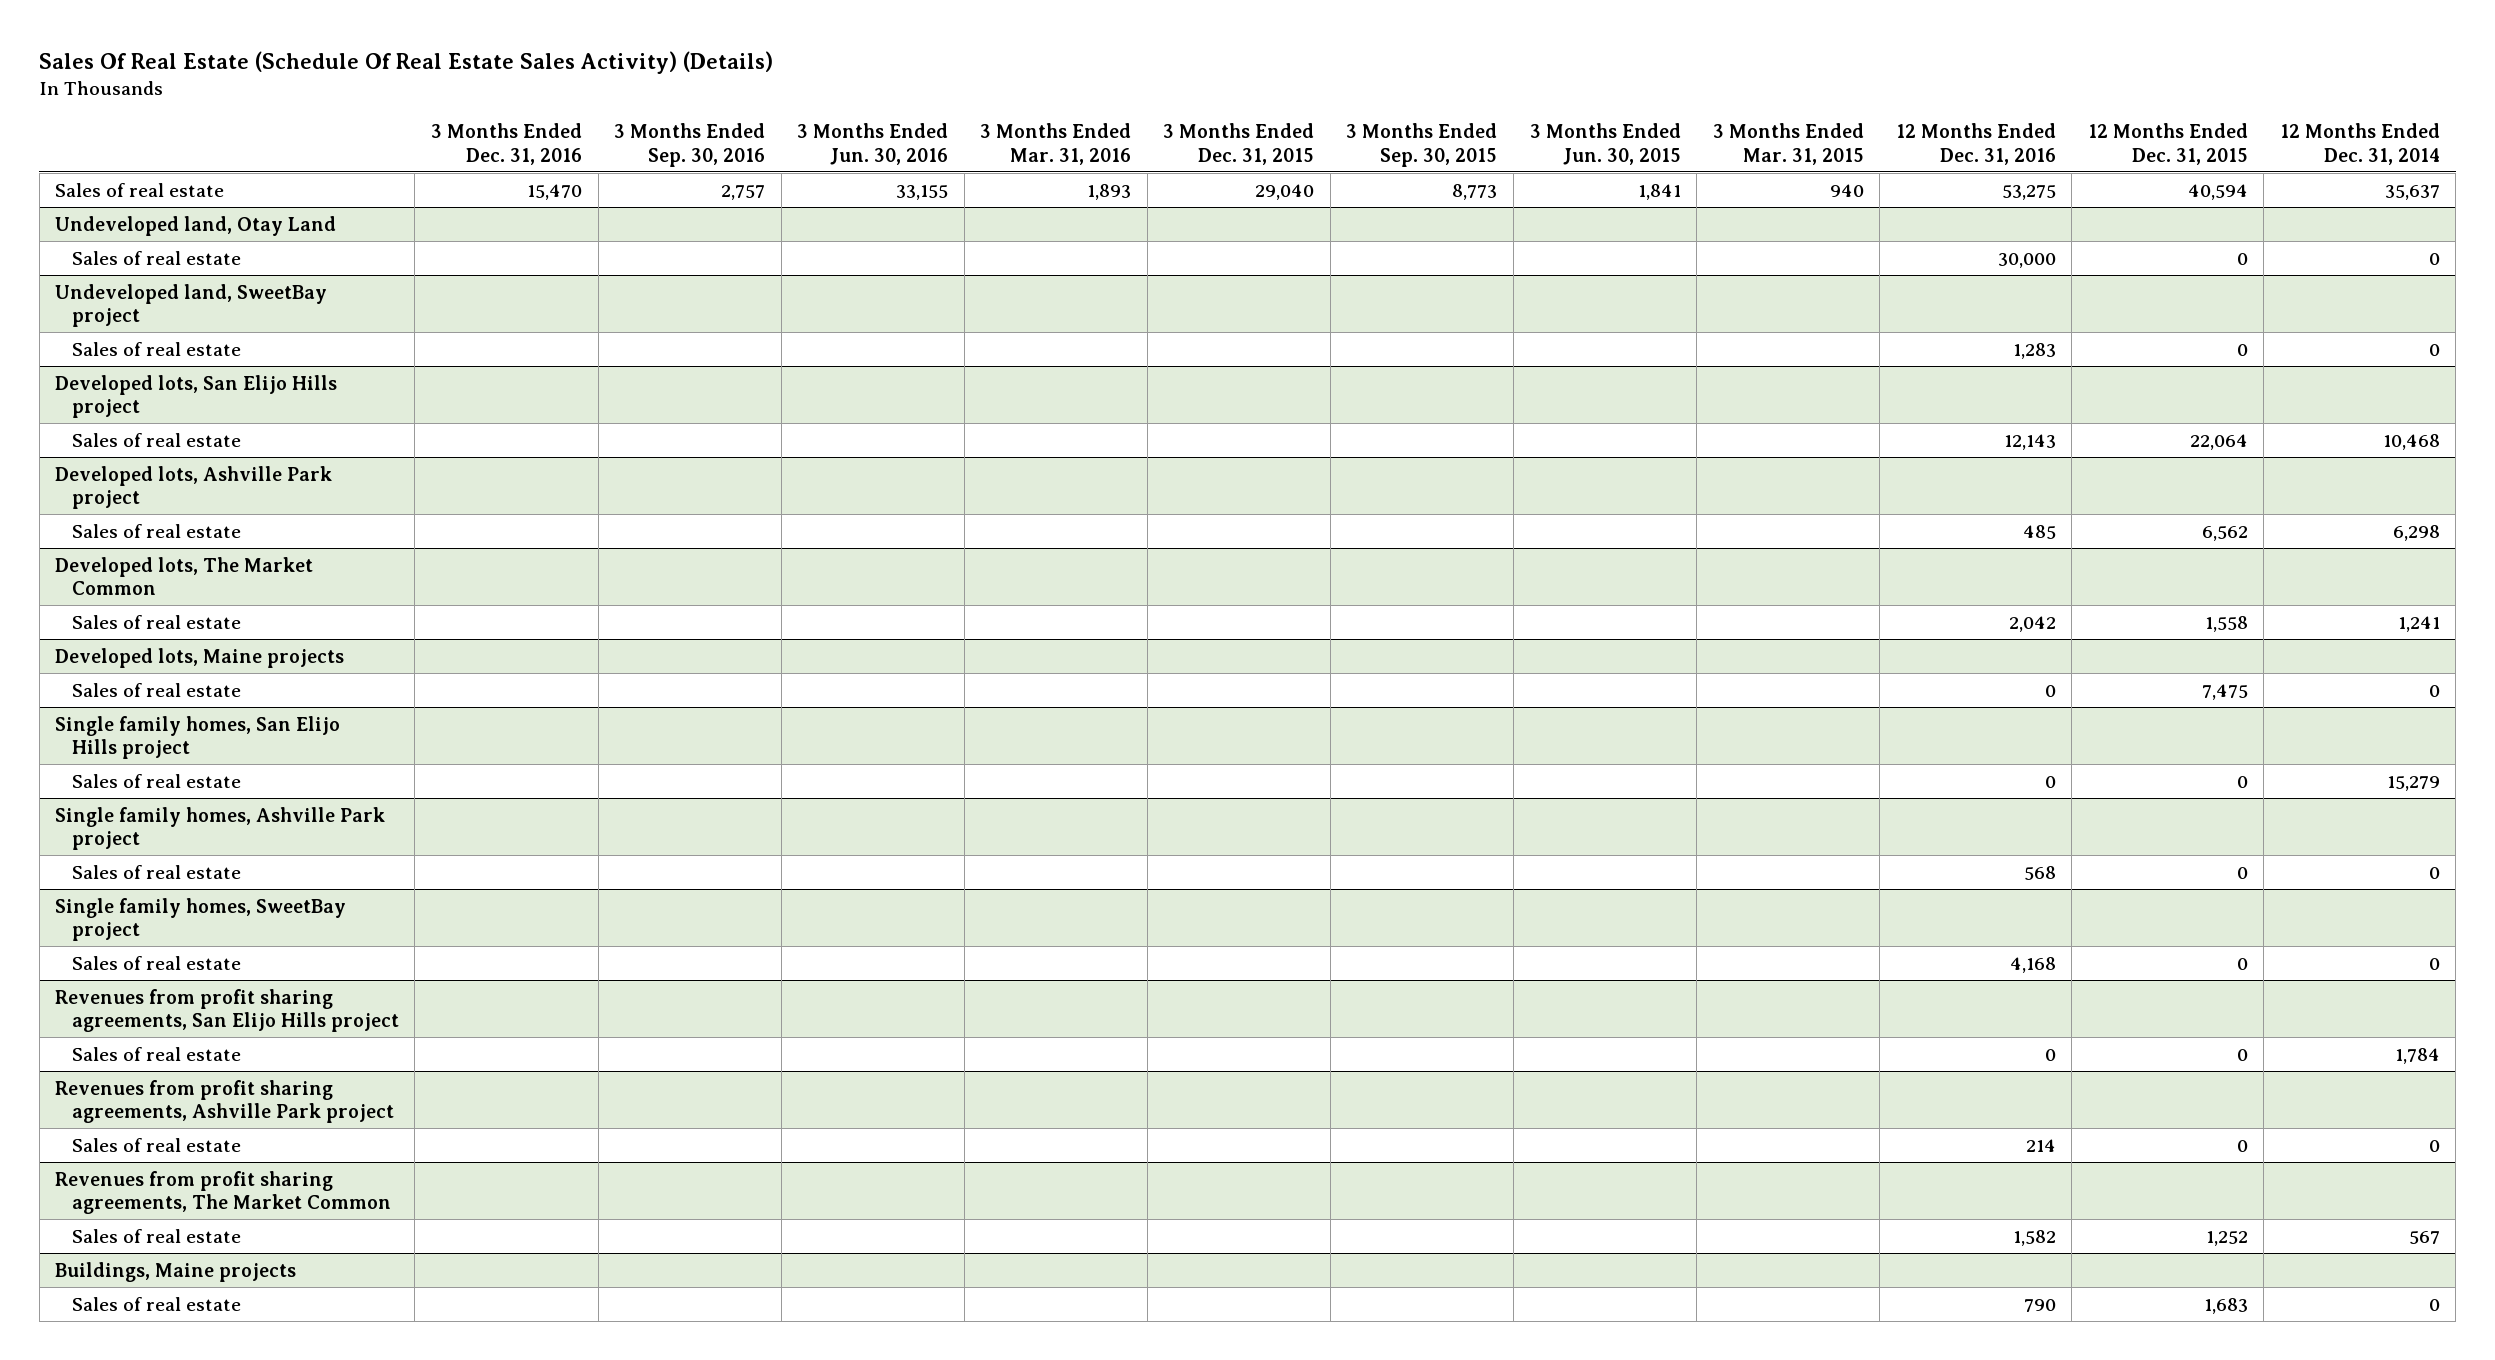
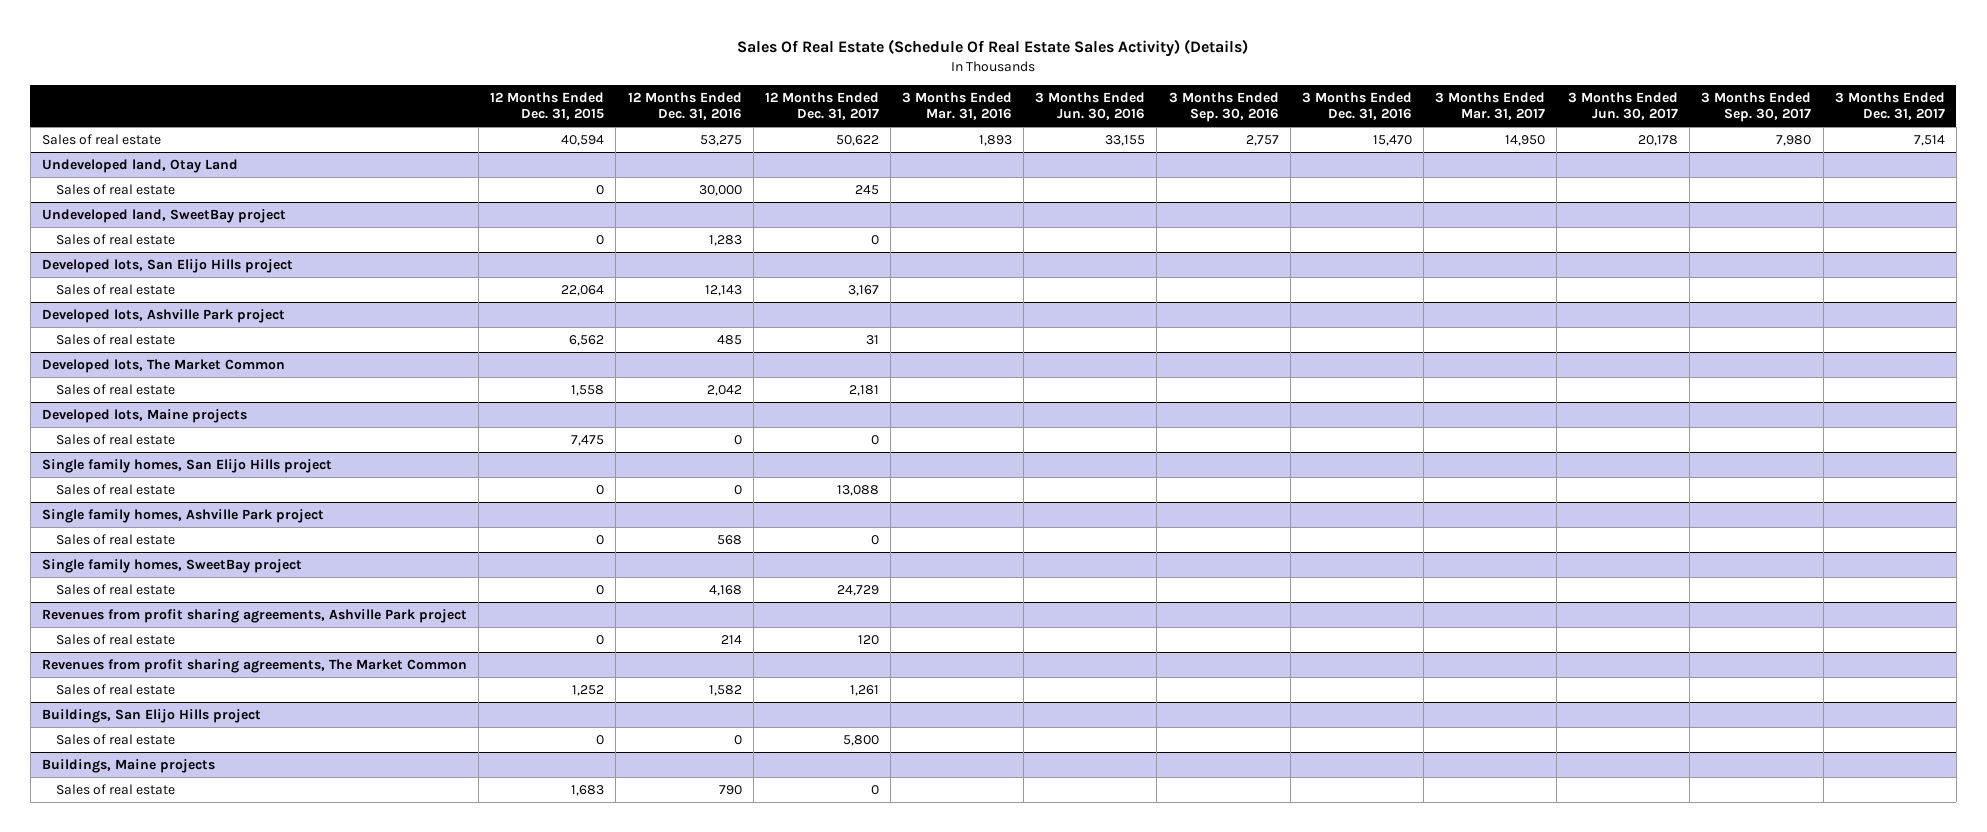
[1163,123,1315,165] 3 Months Ended Dec. 31, 2015 -> none
[1346,123,1498,167] 3 Months Ended Sep. 30, 2015 -> none
[1529,123,1681,165] 3 Months Ended Jun. 30, 2015 -> none
[1712,123,1864,165] 3 Months Ended Mar. 31, 2015 -> none
[2279,123,2440,165] 12 Months Ended Dec. 31, 2014 -> none
none -> [764,92,879,121] 12 Months Ended Dec. 31, 2017
none -> [1434,92,1545,121] 3 Months Ended Mar. 31, 2017
none -> [1568,92,1679,121] 3 Months Ended Jun. 30, 2017
none -> [1701,92,1812,123] 3 Months Ended Sep. 30, 2017
none -> [1834,92,1945,121] 3 Months Ended Dec. 31, 2017
[55,988,399,1033] Revenues from profit sharing agreements, San Elijo Hills project -> none
[71,1046,241,1061] Sales of real estate -> none
none -> [42,708,262,723] Buildings, San Elijo Hills project
none -> [55,733,175,745] Sales of real estate

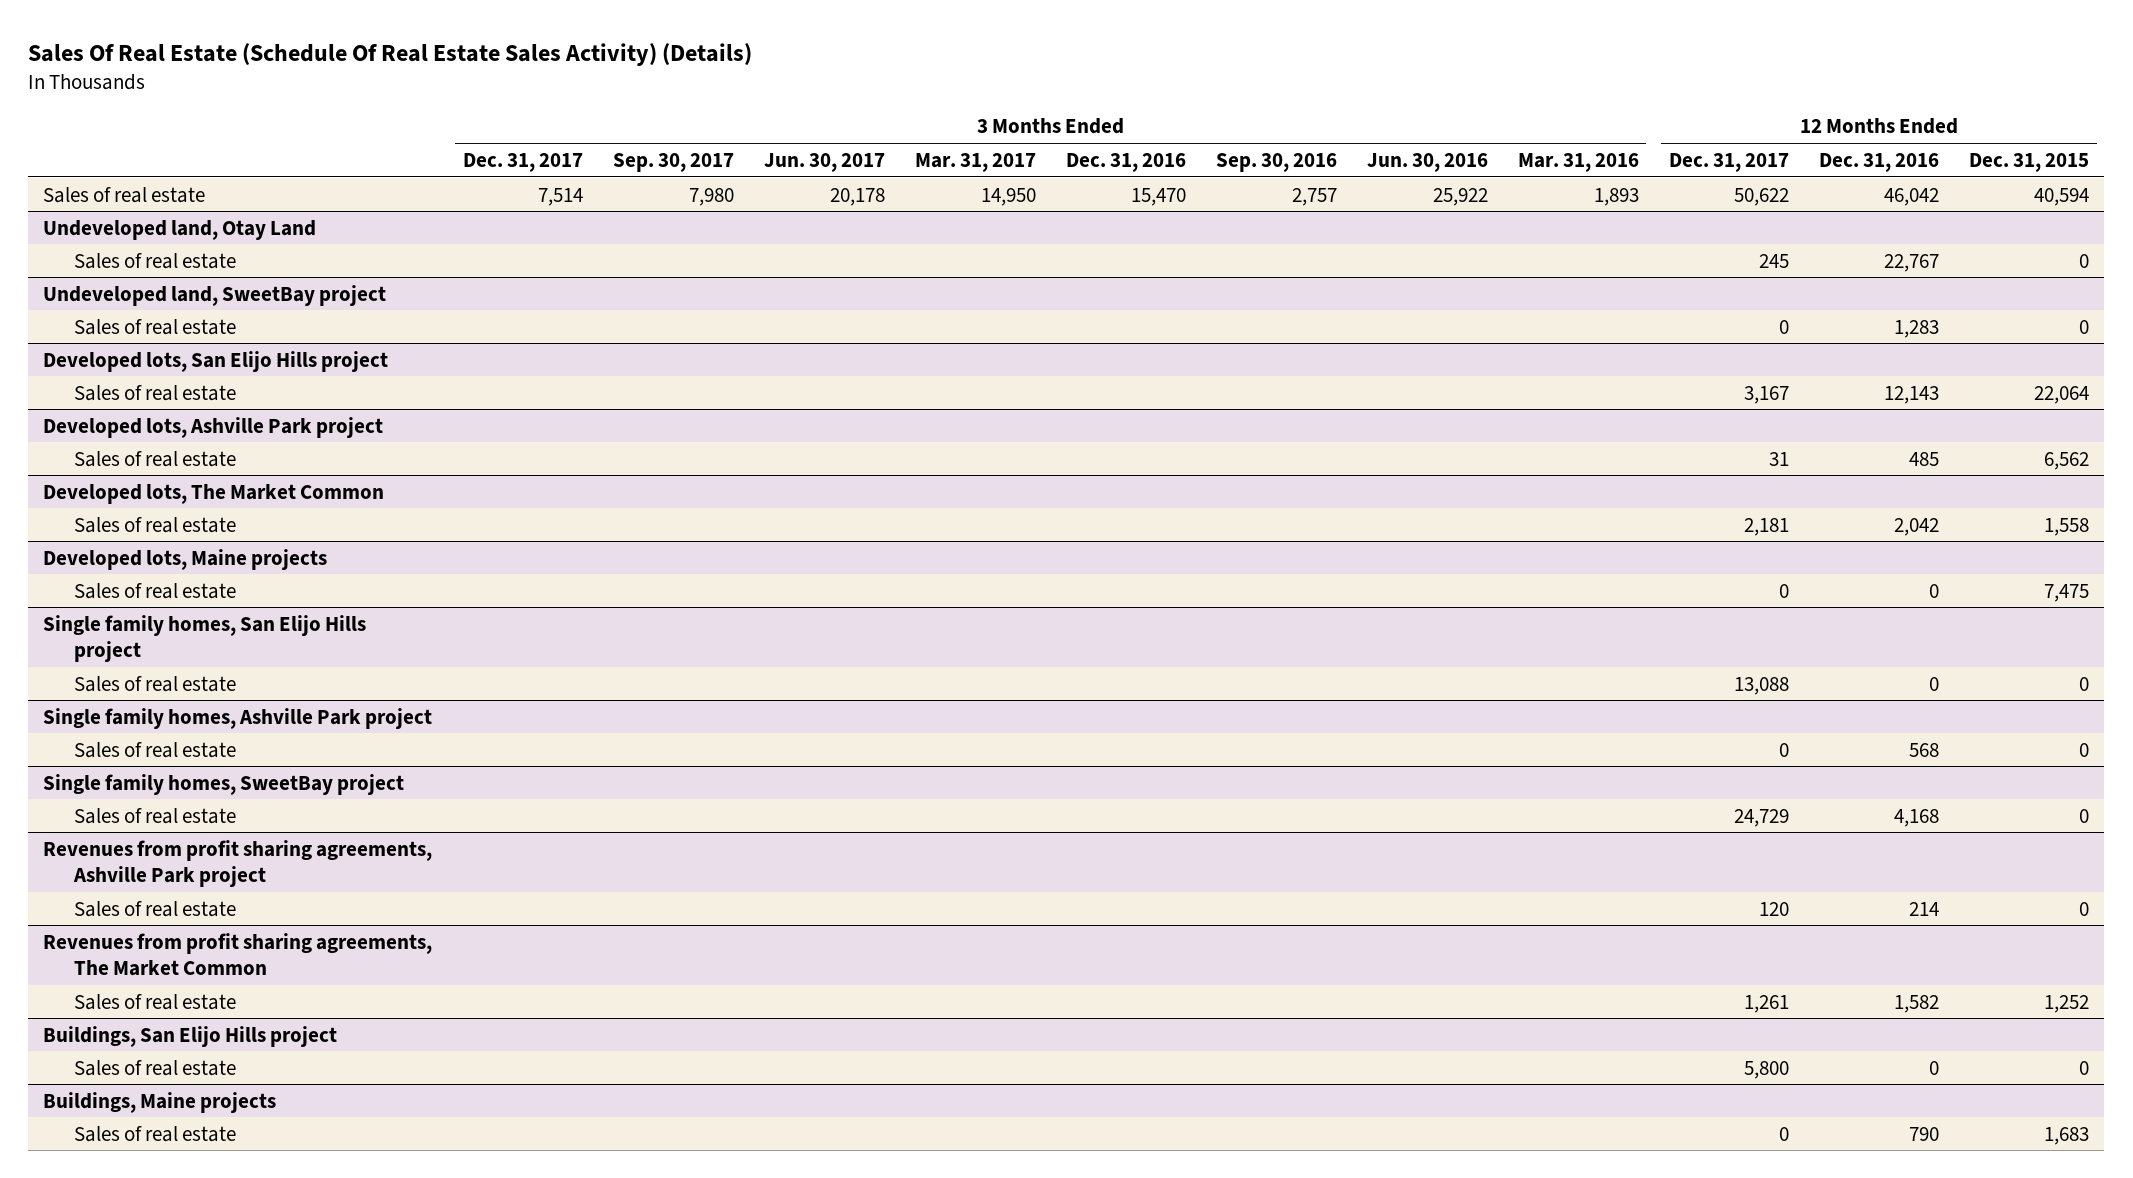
[699,134,742,146] 53,275 -> [1883,187,1939,206] 46,042
[1105,134,1146,146] 33,155 -> [1432,187,1488,206] 25,922
[698,184,742,196] 30,000 -> [1883,253,1939,272] 22,767

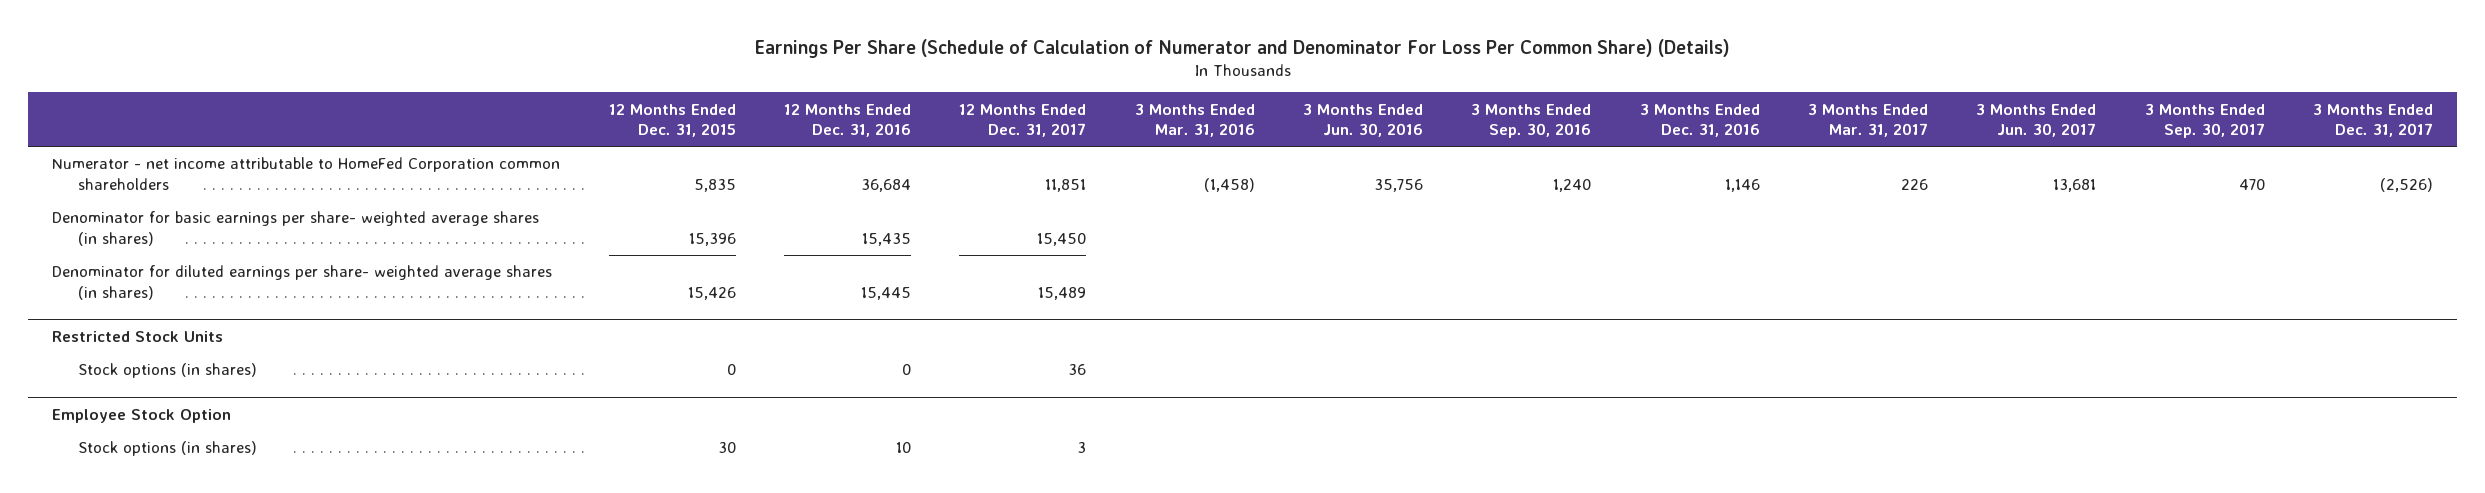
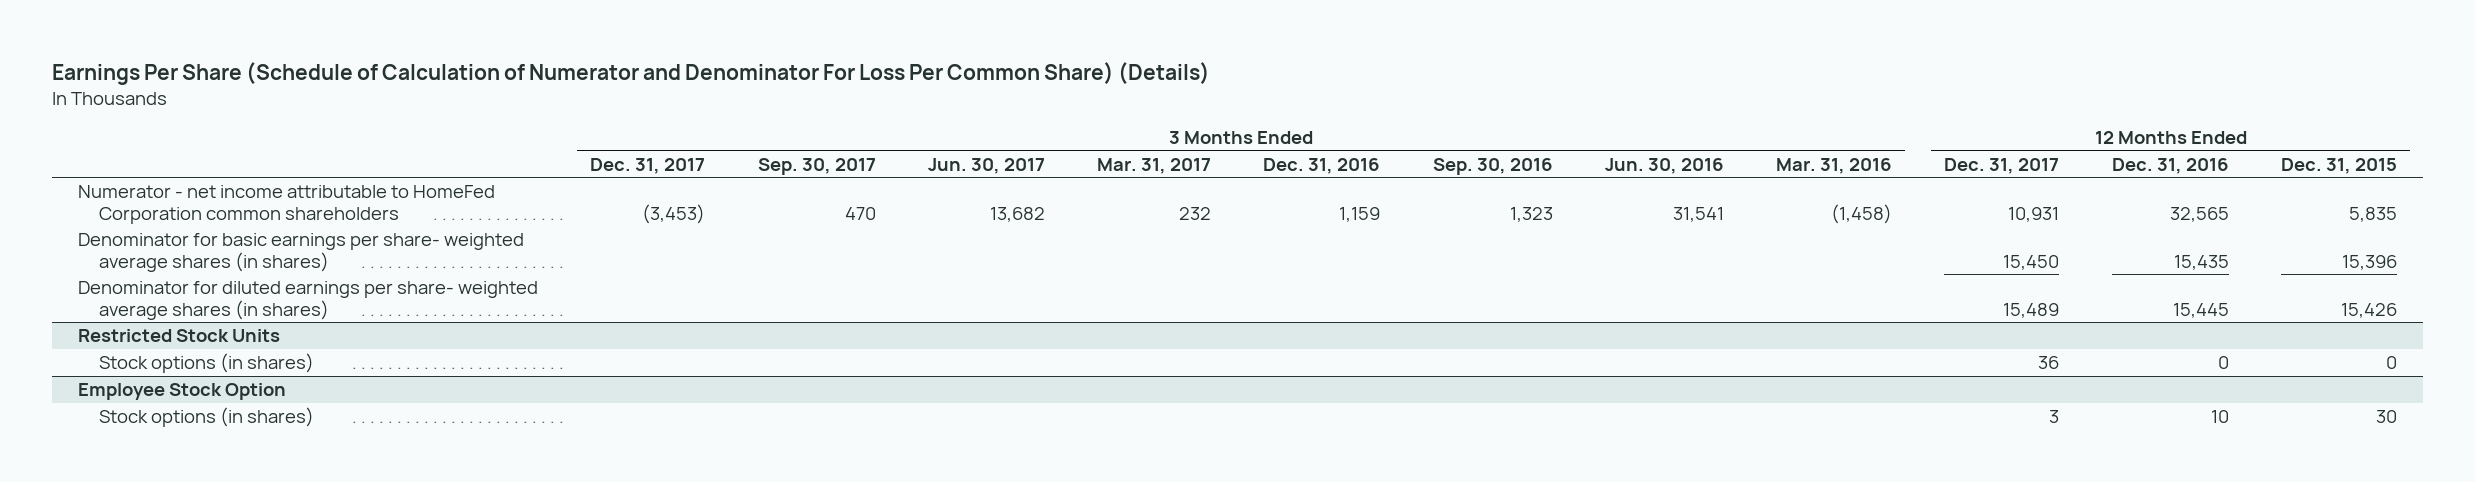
[861,178,912,192] 36,684 -> [2169,206,2229,222] 32,565
[1045,178,1087,192] 11,851 -> [2008,206,2060,222] 10,931
[1373,178,1423,192] 35,756 -> [1672,206,1724,222] 31,541
[1553,178,1592,192] 1,240 -> [1509,206,1553,222] 1,323
[1724,178,1760,192] 1,146 -> [1339,206,1381,222] 1,159
[1900,178,1928,190] 226 -> [1179,206,1212,220] 232
[2053,178,2097,192] 13,681 -> [989,206,1045,222] 13,682
[2379,177,2433,192] (2,526) -> [642,203,706,224] (3,453)

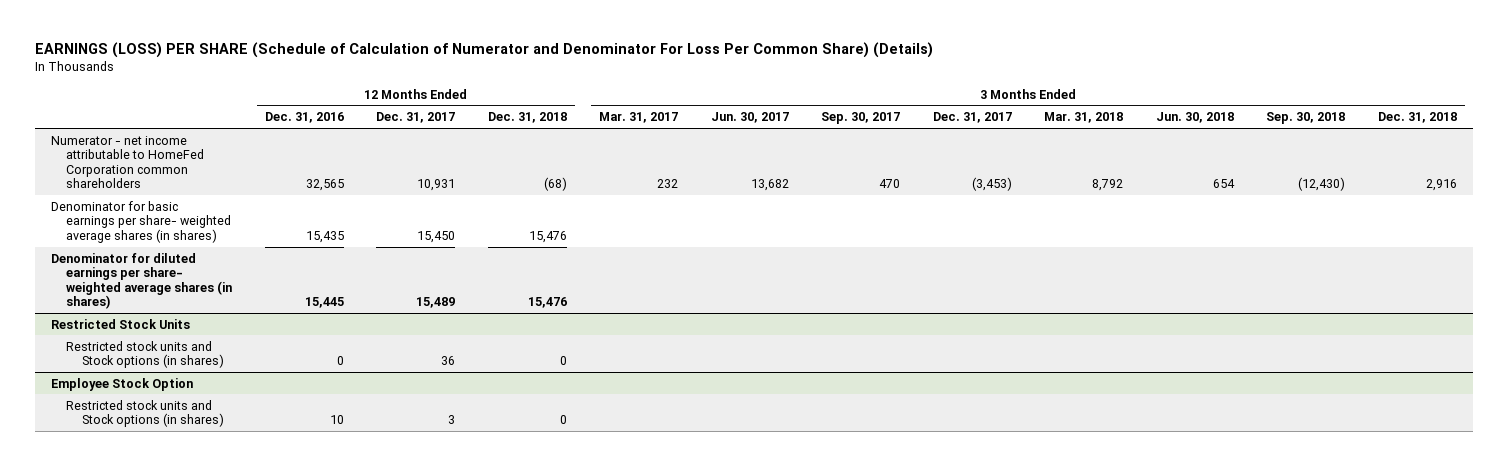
[51,62,1210,86] Earnings Per Share (Schedule of Calculation of Numerator and Denominator For Loss Per Common Share) (Details) -> [34,41,933,58] EARNINGS (LOSS) PER SHARE (Schedule of Calculation of Numerator and Denominator For Loss Per Common Share) (Details)
[1263,157,1381,174] Dec. 31, 2016 -> none
[1432,157,1553,175] Sep. 30, 2016 -> none
[1604,157,1724,174] Jun. 30, 2016 -> none
[1776,157,1893,174] Mar. 31, 2016 -> none
[2281,157,2398,174] Dec. 31, 2015 -> none
none -> [487,112,567,124] Dec. 31, 2018
none -> [1044,112,1124,124] Mar. 31, 2018
none -> [1155,112,1234,124] Jun. 30, 2018
none -> [1266,112,1346,125] Sep. 30, 2018
none -> [1377,112,1457,124] Dec. 31, 2018
[98,353,314,374] Stock options (in shares) -> [66,340,224,369] Restricted stock units and Stock options (in shares)
[98,407,314,428] Stock options (in shares) -> [66,399,224,428] Restricted stock units and Stock options (in shares)

